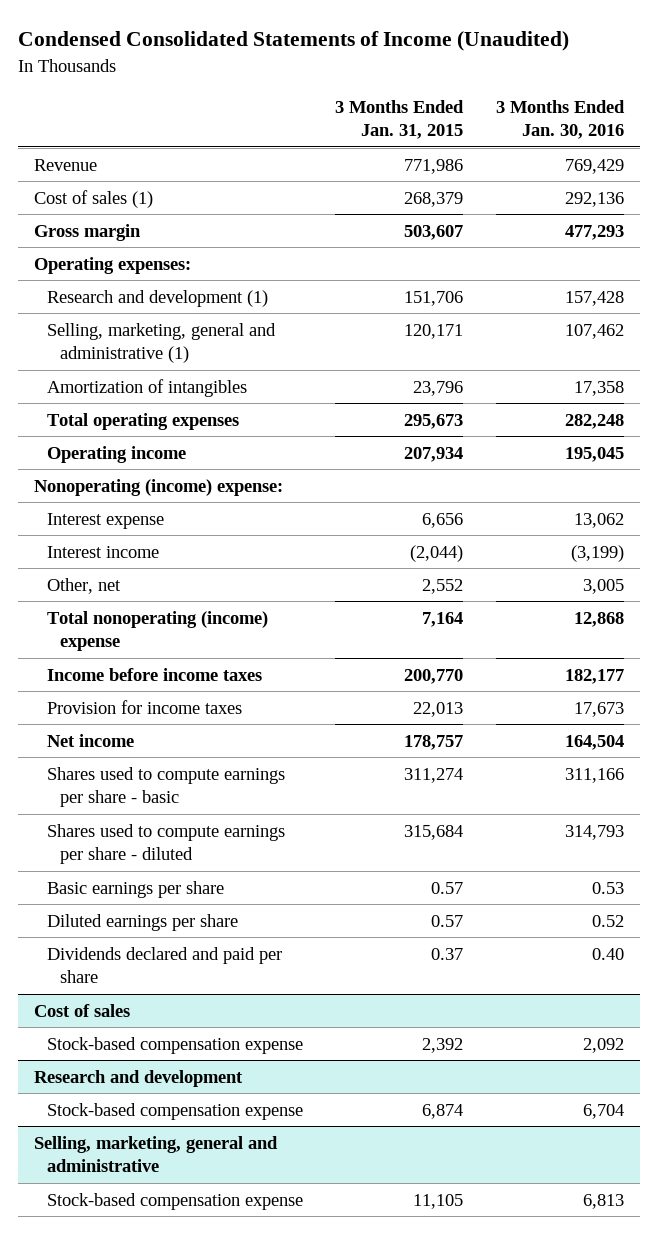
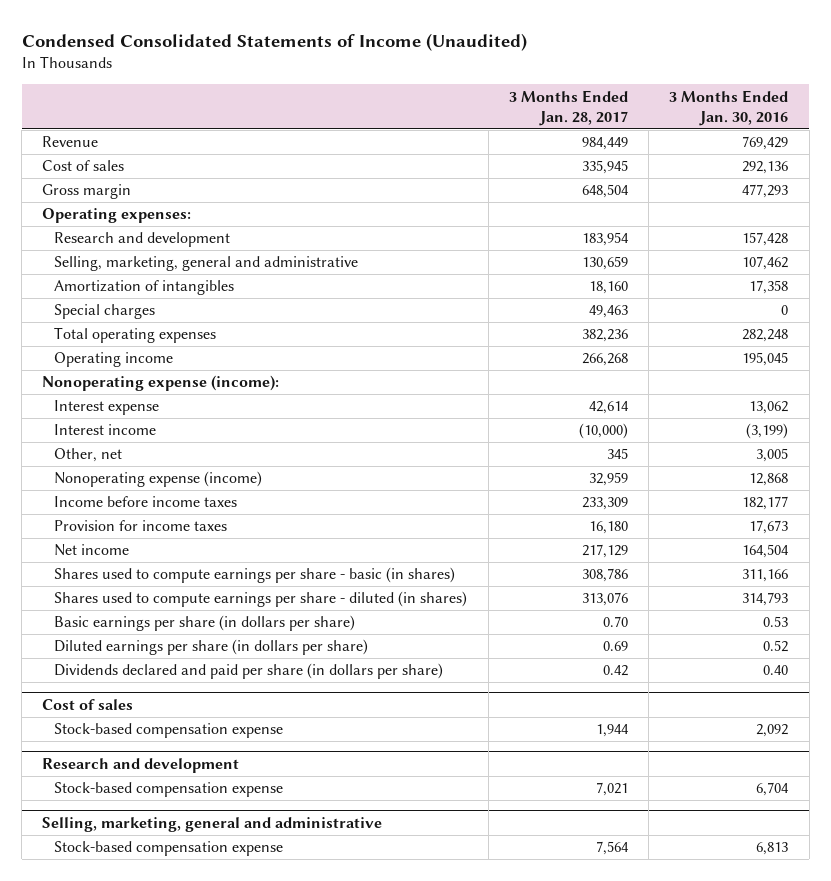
[335,99,465,140] 3 Months Ended Jan. 31, 2015 -> none
none -> [508,89,628,126] 3 Months Ended Jan. 28, 2017
[33,189,153,208] Cost of sales (1) -> [42,160,125,172] Cost of sales
[46,289,268,307] Research and development (1) -> [54,232,231,248] Research and development
[46,322,276,364] Selling, marketing, general and administrative (1) -> [54,256,359,272] Selling, marketing, general and administrative
none -> [54,304,156,320] Special charges
[33,478,283,496] Nonoperating (income) expense: -> [42,375,280,392] Nonoperating expense (income):
[46,610,268,652] Total nonoperating (income) expense -> [54,471,263,488] Nonoperating expense (income)
[46,766,285,808] Shares used to compute earnings per share - basic -> [54,567,456,584] Shares used to compute earnings per share - basic (in shares)
[46,823,285,865] Shares used to compute earnings per share - diluted -> [54,591,468,608] Shares used to compute earnings per share - diluted (in shares)
[46,880,224,898] Basic earnings per share -> [54,615,356,632] Basic earnings per share (in dollars per share)
[46,913,238,931] Diluted earnings per share -> [54,639,369,656] Diluted earnings per share (in dollars per share)
[46,946,282,984] Dividends declared and paid per share -> [54,663,444,680] Dividends declared and paid per share (in dollars per share)

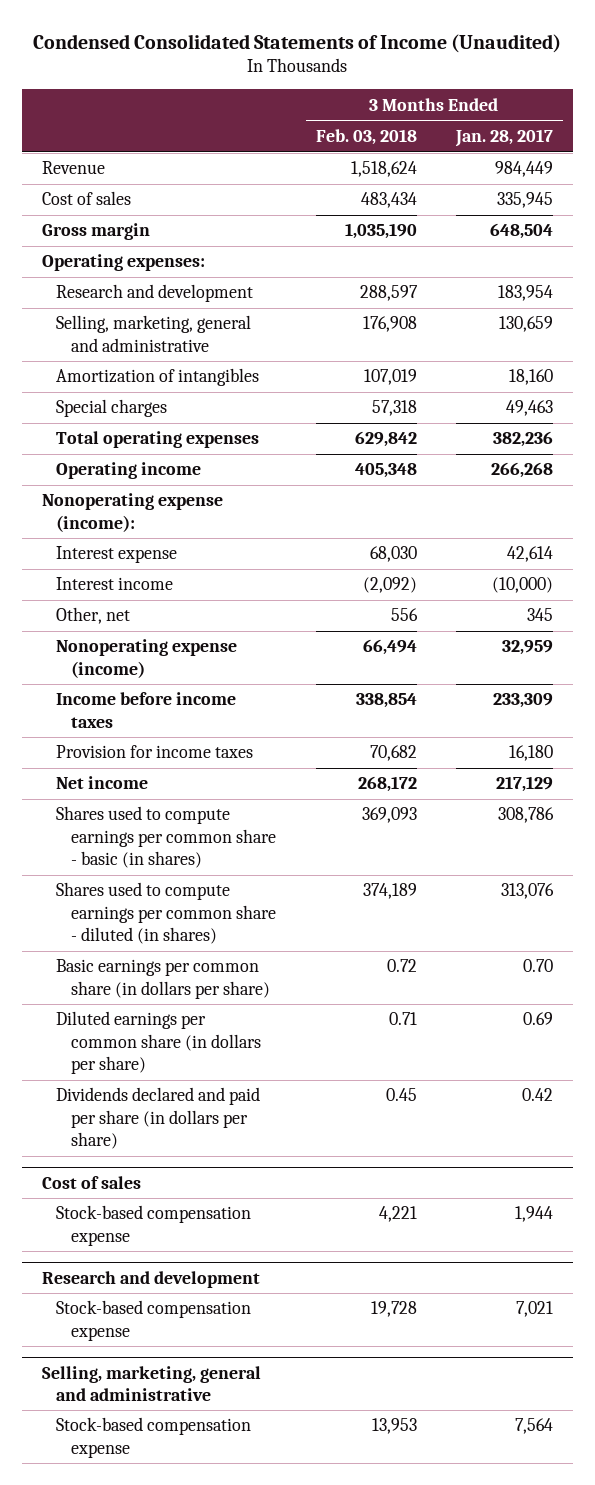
[669,89,789,126] 3 Months Ended Jan. 30, 2016 -> none
none -> [315,129,417,146] Feb. 03, 2018
[54,567,456,584] Shares used to compute earnings per share - basic (in shares) -> [56,806,276,868] Shares used to compute earnings per common share - basic (in shares)
[54,591,468,608] Shares used to compute earnings per share - diluted (in shares) -> [56,882,276,944] Shares used to compute earnings per common share - diluted (in shares)
[54,615,356,632] Basic earnings per share (in dollars per share) -> [56,959,270,999] Basic earnings per common share (in dollars per share)
[54,639,369,656] Diluted earnings per share (in dollars per share) -> [56,1011,261,1074] Diluted earnings per common share (in dollars per share)

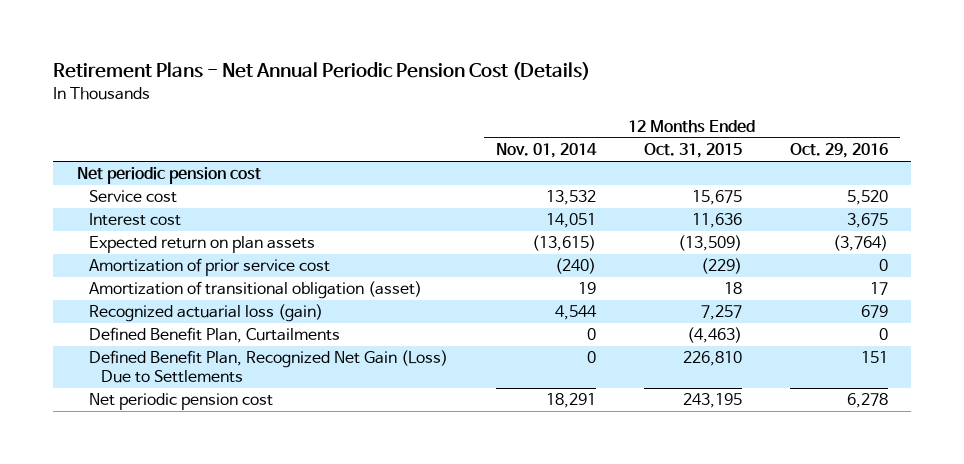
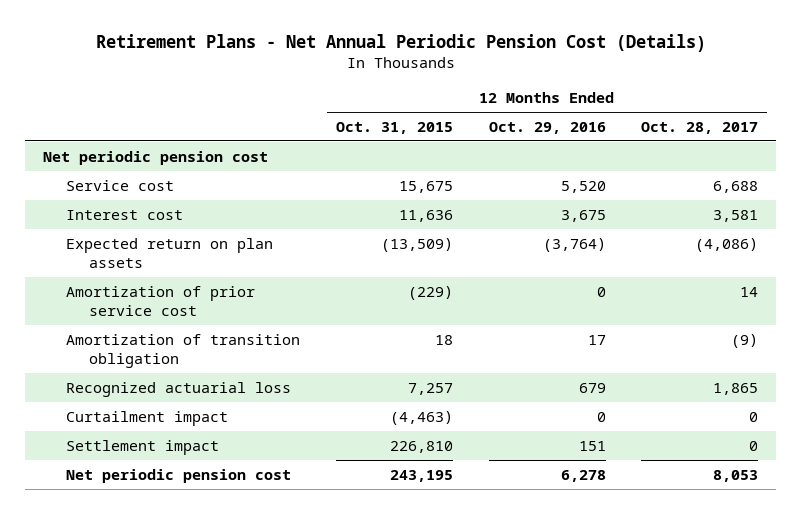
[495,143,597,159] Nov. 01, 2014 -> none
none -> [641,121,759,134] Oct. 28, 2017
[88,281,422,300] Amortization of transitional obligation (asset) -> [66,333,301,368] Amortization of transition obligation
[88,304,323,323] Recognized actuarial loss (gain) -> [66,381,292,397] Recognized actuarial loss
[88,327,340,344] Defined Benefit Plan, Curtailments -> [66,410,229,426] Curtailment impact
[88,350,448,383] Defined Benefit Plan, Recognized Net Gain (Loss) Due to Settlements -> [66,439,220,455] Settlement impact

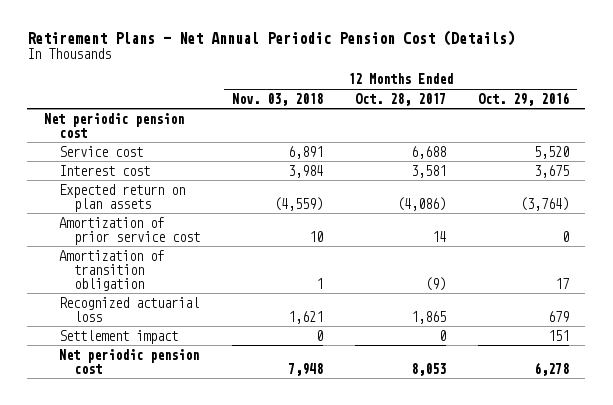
[335,121,453,134] Oct. 31, 2015 -> none
none -> [232,92,324,106] Nov. 03, 2018
[66,410,229,426] Curtailment impact -> none

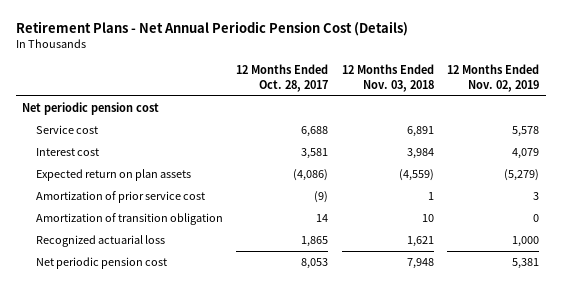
[478,91,570,106] Oct. 29, 2016 -> none
none -> [447,64,540,92] 12 Months Ended Nov. 02, 2019
[309,230,324,242] 10 -> [427,191,434,200] 1
[432,230,447,242] 14 -> [314,190,329,203] (9)
[316,277,324,289] 1 -> [421,213,434,222] 10
[425,276,447,291] (9) -> [316,213,329,222] 14
[58,329,178,344] Settlement impact -> none

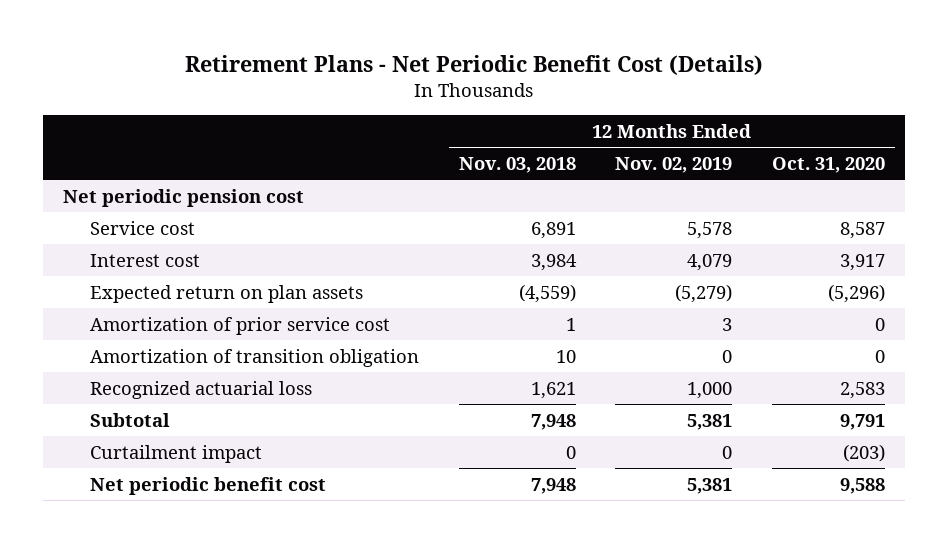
[15,21,408,37] Retirement Plans - Net Annual Periodic Pension Cost (Details) -> [184,54,763,75] Retirement Plans - Net Periodic Benefit Cost (Details)
[236,64,329,92] 12 Months Ended Oct. 28, 2017 -> none
none -> [772,156,886,173] Oct. 31, 2020
none -> [90,412,171,427] Subtotal
none -> [90,444,263,463] Curtailment impact
[36,256,168,269] Net periodic pension cost -> [90,476,327,495] Net periodic benefit cost

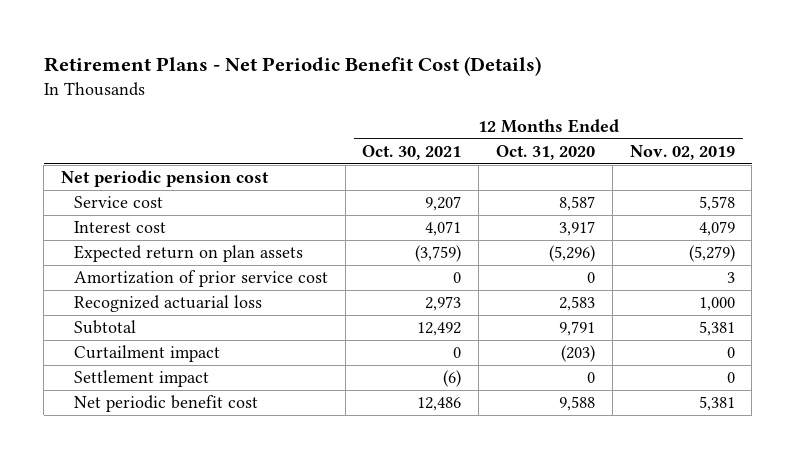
[458,156,576,173] Nov. 03, 2018 -> none
none -> [362,144,462,160] Oct. 30, 2021
[90,348,420,367] Amortization of transition obligation -> none
none -> [73,370,209,388] Settlement impact

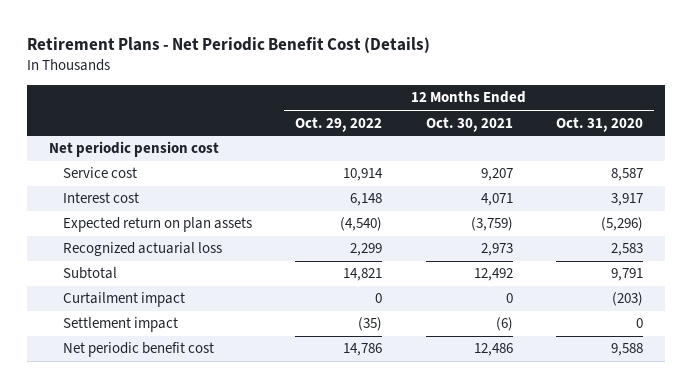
[629,144,735,160] Nov. 02, 2019 -> none
none -> [295,116,383,132] Oct. 29, 2022
[73,270,328,288] Amortization of prior service cost -> none

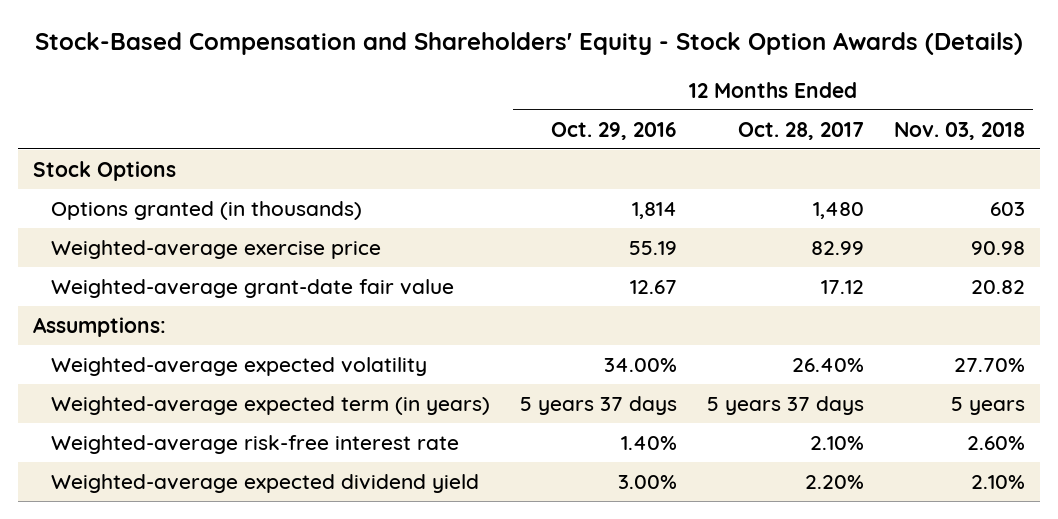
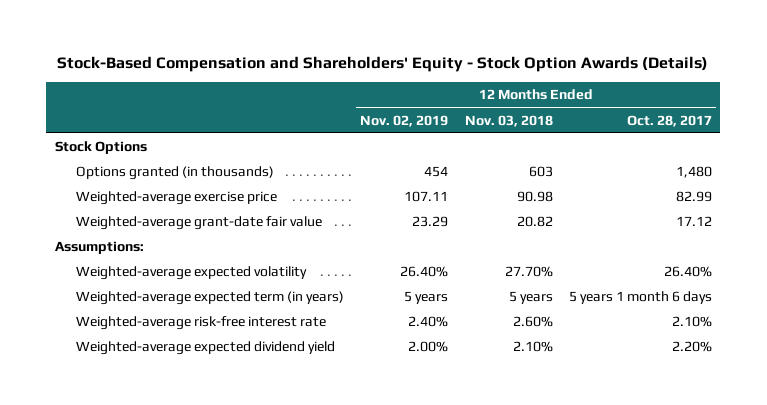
[551,121,678,140] Oct. 29, 2016 -> none
none -> [360,114,449,127] Nov. 02, 2019
[707,395,865,415] 5 years 37 days -> [569,291,713,305] 5 years 1 month 6 days

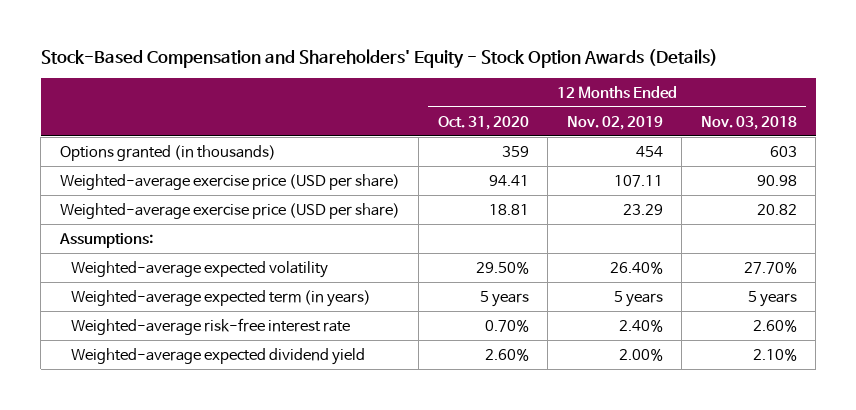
[627,114,713,127] Oct. 28, 2017 -> none
none -> [437,115,529,130] Oct. 31, 2020
[54,141,147,155] Stock Options -> none
[75,191,277,206] Weighted-average exercise price -> [59,173,400,190] Weighted-average exercise price (USD per share)
[75,216,322,231] Weighted-average grant-date fair value -> [59,202,400,219] Weighted-average exercise price (USD per share)

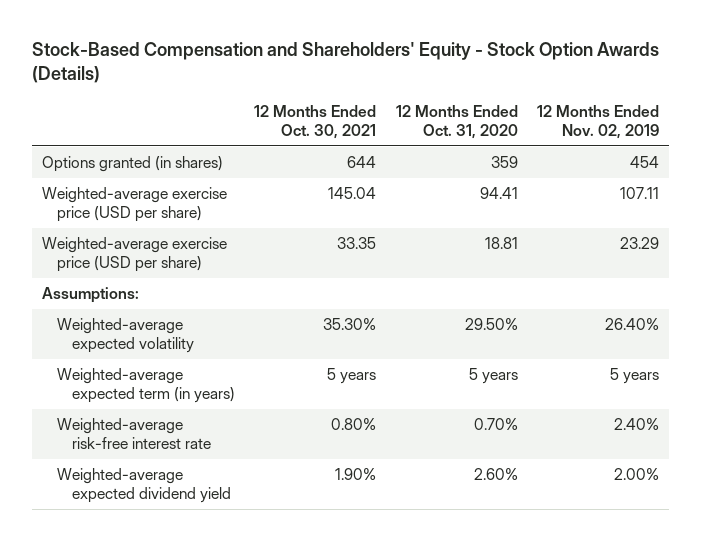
[700,115,797,130] Nov. 03, 2018 -> none
none -> [254,104,377,140] 12 Months Ended Oct. 30, 2021
[59,144,276,161] Options granted (in thousands) -> [41,155,223,172] Options granted (in shares)

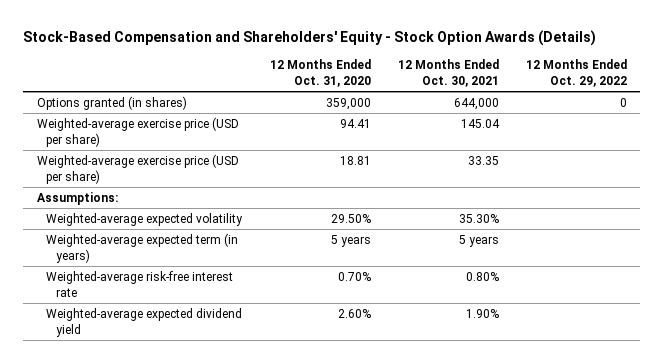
[536,104,659,140] 12 Months Ended Nov. 02, 2019 -> none
none -> [525,59,627,88] 12 Months Ended Oct. 29, 2022
[347,155,377,168] 644 -> [453,97,499,110] 644,000
[490,155,518,168] 359 -> [325,97,371,110] 359,000

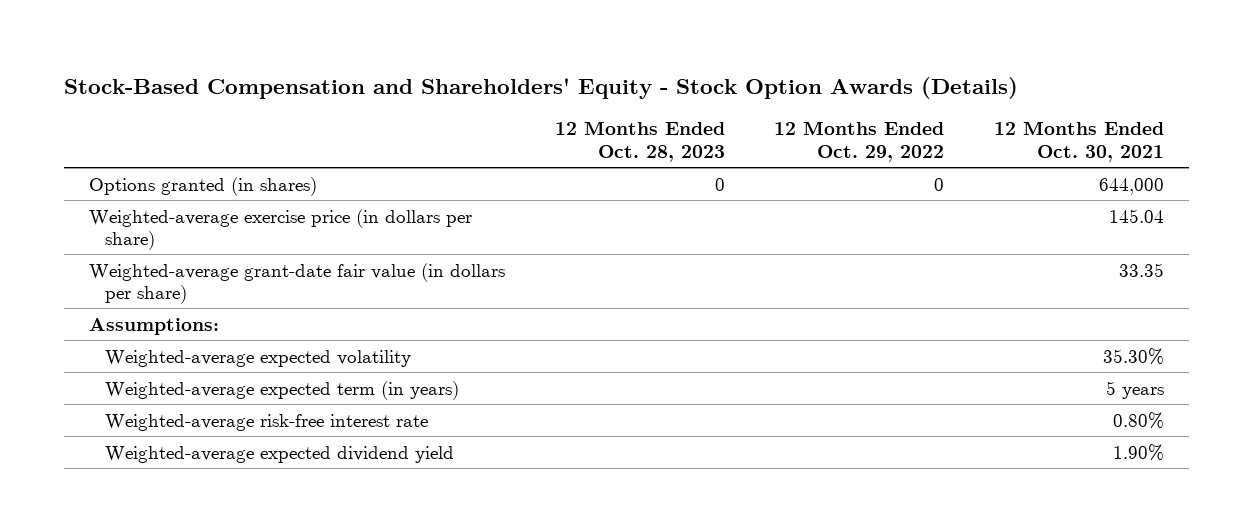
[269,59,371,88] 12 Months Ended Oct. 31, 2020 -> none
none -> [554,121,725,162] 12 Months Ended Oct. 28, 2023
[36,116,239,147] Weighted-average exercise price (USD per share) -> [88,208,472,250] Weighted-average exercise price (in dollars per share)
[36,153,239,184] Weighted-average exercise price (USD per share) -> [88,262,505,304] Weighted-average grant-date fair value (in dollars per share)

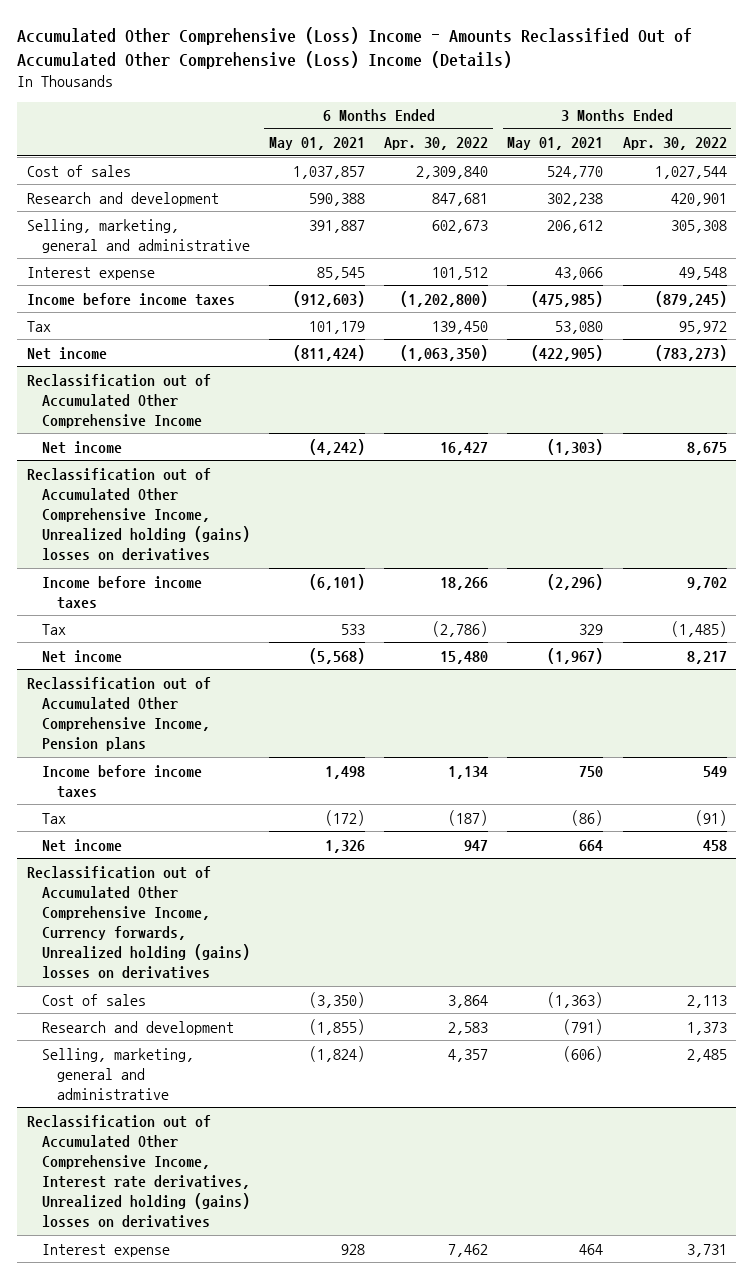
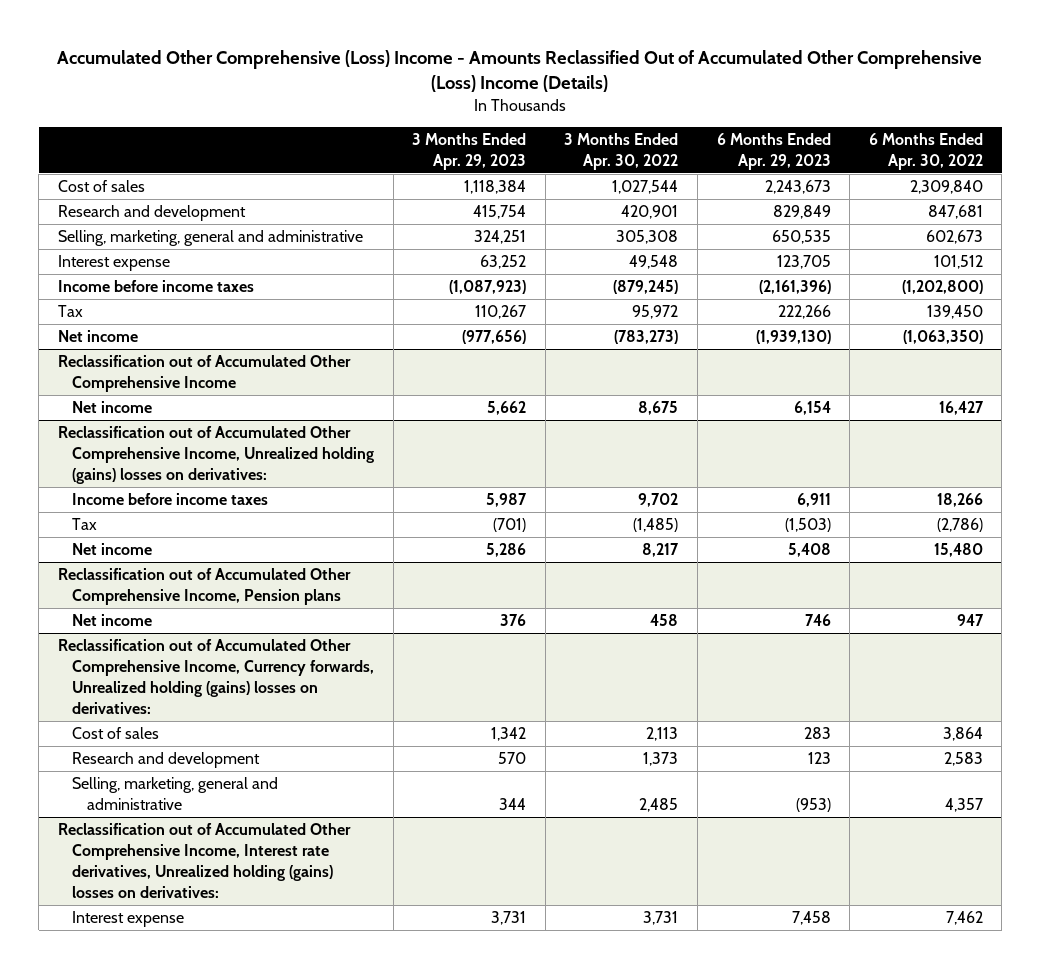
[269,137,366,151] May 01, 2021 -> none
[507,137,604,151] May 01, 2021 -> none
none -> [412,133,527,171] 3 Months Ended Apr. 29, 2023
none -> [716,133,831,171] 6 Months Ended Apr. 29, 2023
[26,467,250,562] Reclassification out of Accumulated Other Comprehensive Income, Unrealized holding (gains) losses on derivatives -> [57,426,375,484] Reclassification out of Accumulated Other Comprehensive Income, Unrealized holding (gains) losses on derivatives:
[41,764,202,798] Income before income taxes -> none
[41,812,66,824] Tax -> none
[26,865,250,980] Reclassification out of Accumulated Other Comprehensive Income, Currency forwards, Unrealized holding (gains) losses on derivatives -> [57,639,375,714] Reclassification out of Accumulated Other Comprehensive Income, Currency forwards, Unrealized holding (gains) losses on derivatives:
[26,1114,250,1229] Reclassification out of Accumulated Other Comprehensive Income, Interest rate derivatives, Unrealized holding (gains) losses on derivatives -> [57,823,351,898] Reclassification out of Accumulated Other Comprehensive Income, Interest rate derivatives, Unrealized holding (gains) losses on derivatives:

